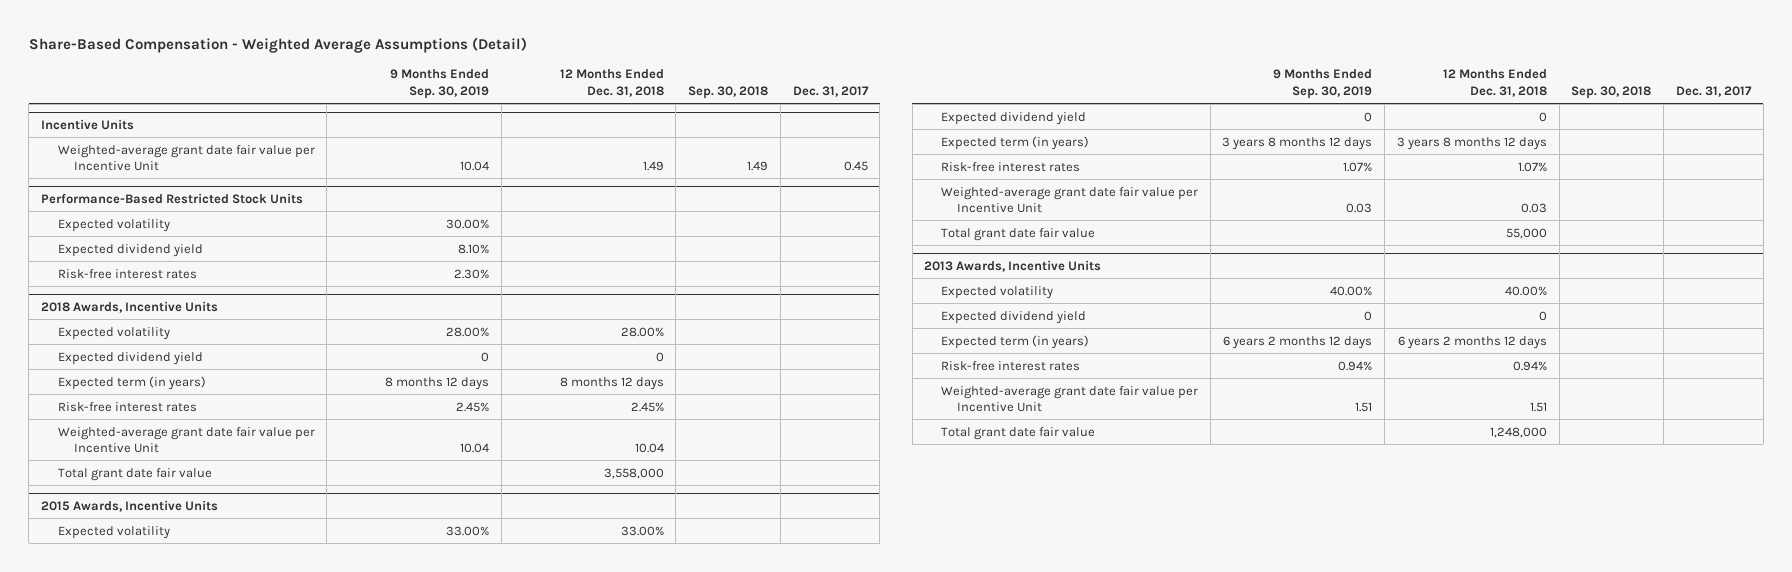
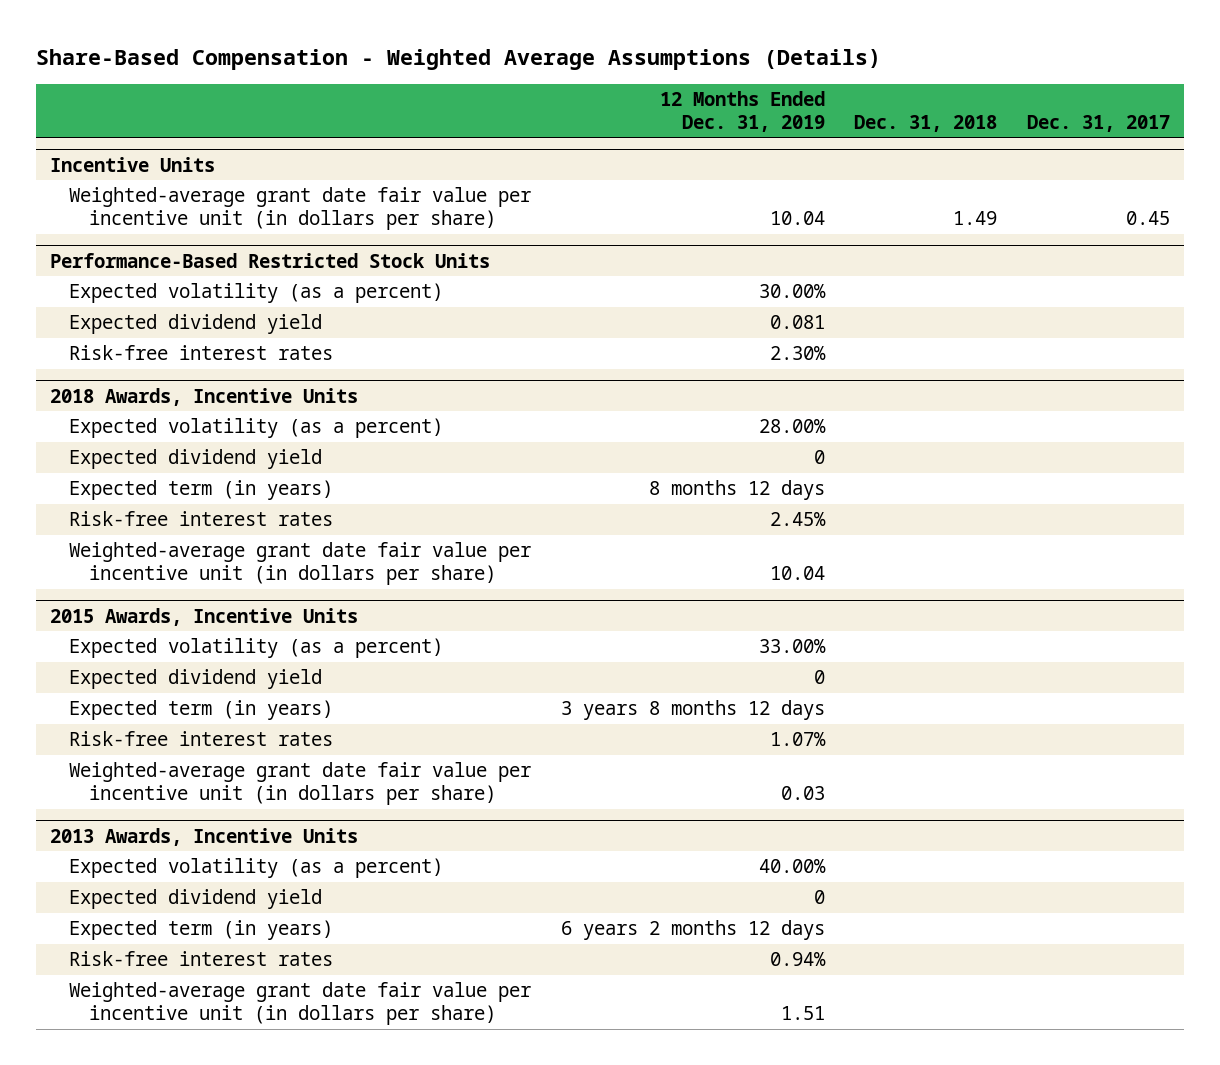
[28,36,527,53] Share-Based Compensation - Weighted Average Assumptions (Detail) -> [35,48,881,70] Share-Based Compensation - Weighted Average Assumptions (Details)
[390,69,490,99] 9 Months Ended Sep. 30, 2019 -> none
[559,69,664,97] 12 Months Ended Dec. 31, 2018 -> none
[688,85,769,99] Sep. 30, 2018 -> none
none -> [659,90,825,132] 12 Months Ended Dec. 31, 2019
none -> [854,114,998,132] Dec. 31, 2018
[57,144,315,172] Weighted-average grant date fair value per Incentive Unit -> [69,187,532,231] Weighted-average grant date fair value per incentive unit (in dollars per share)
[57,218,170,232] Expected volatility -> [69,283,444,304] Expected volatility (as a percent)
[57,326,170,340] Expected volatility -> [69,418,444,439] Expected volatility (as a percent)
[57,467,212,481] Total grant date fair value -> none
[57,426,315,454] Weighted-average grant date fair value per Incentive Unit -> [69,542,532,586] Weighted-average grant date fair value per incentive unit (in dollars per share)
[57,525,170,539] Expected volatility -> [69,638,444,659] Expected volatility (as a percent)
[940,227,1095,241] Total grant date fair value -> none
[940,186,1198,214] Weighted-average grant date fair value per Incentive Unit -> [69,762,532,806] Weighted-average grant date fair value per incentive unit (in dollars per share)
[940,285,1053,299] Expected volatility -> [69,858,444,879] Expected volatility (as a percent)
[940,426,1095,440] Total grant date fair value -> none
[940,385,1198,413] Weighted-average grant date fair value per Incentive Unit -> [69,982,532,1026] Weighted-average grant date fair value per incentive unit (in dollars per share)

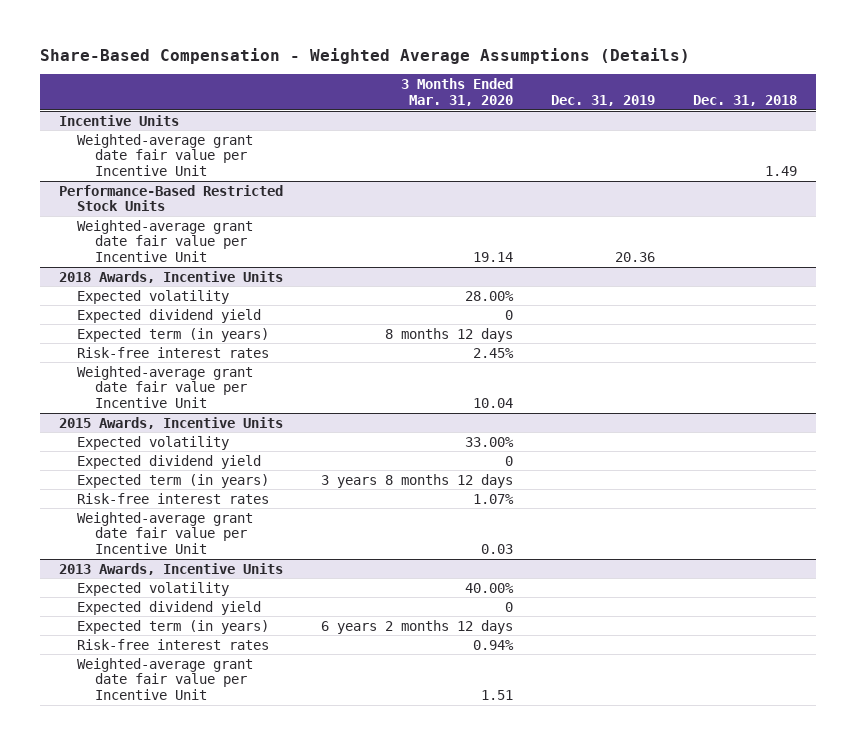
[659,90,825,132] 12 Months Ended Dec. 31, 2019 -> none
[1026,114,1170,132] Dec. 31, 2017 -> none
none -> [401,77,514,106] 3 Months Ended Mar. 31, 2020
none -> [551,94,656,106] Dec. 31, 2019
[69,187,532,231] Weighted-average grant date fair value per incentive unit (in dollars per share) -> [76,133,253,177] Weighted-average grant date fair value per Incentive Unit
[69,283,444,304] Expected volatility (as a percent) -> none
[69,314,323,335] Expected dividend yield -> none
[69,345,334,361] Risk-free interest rates -> none
none -> [76,219,253,263] Weighted-average grant date fair value per Incentive Unit
[69,418,444,439] Expected volatility (as a percent) -> [76,289,229,304] Expected volatility
[69,542,532,586] Weighted-average grant date fair value per incentive unit (in dollars per share) -> [76,365,253,409] Weighted-average grant date fair value per Incentive Unit
[69,638,444,659] Expected volatility (as a percent) -> [76,435,229,450] Expected volatility
[69,762,532,806] Weighted-average grant date fair value per incentive unit (in dollars per share) -> [76,511,253,555] Weighted-average grant date fair value per Incentive Unit
[69,858,444,879] Expected volatility (as a percent) -> [76,581,229,596] Expected volatility
[69,982,532,1026] Weighted-average grant date fair value per incentive unit (in dollars per share) -> [76,657,253,701] Weighted-average grant date fair value per Incentive Unit

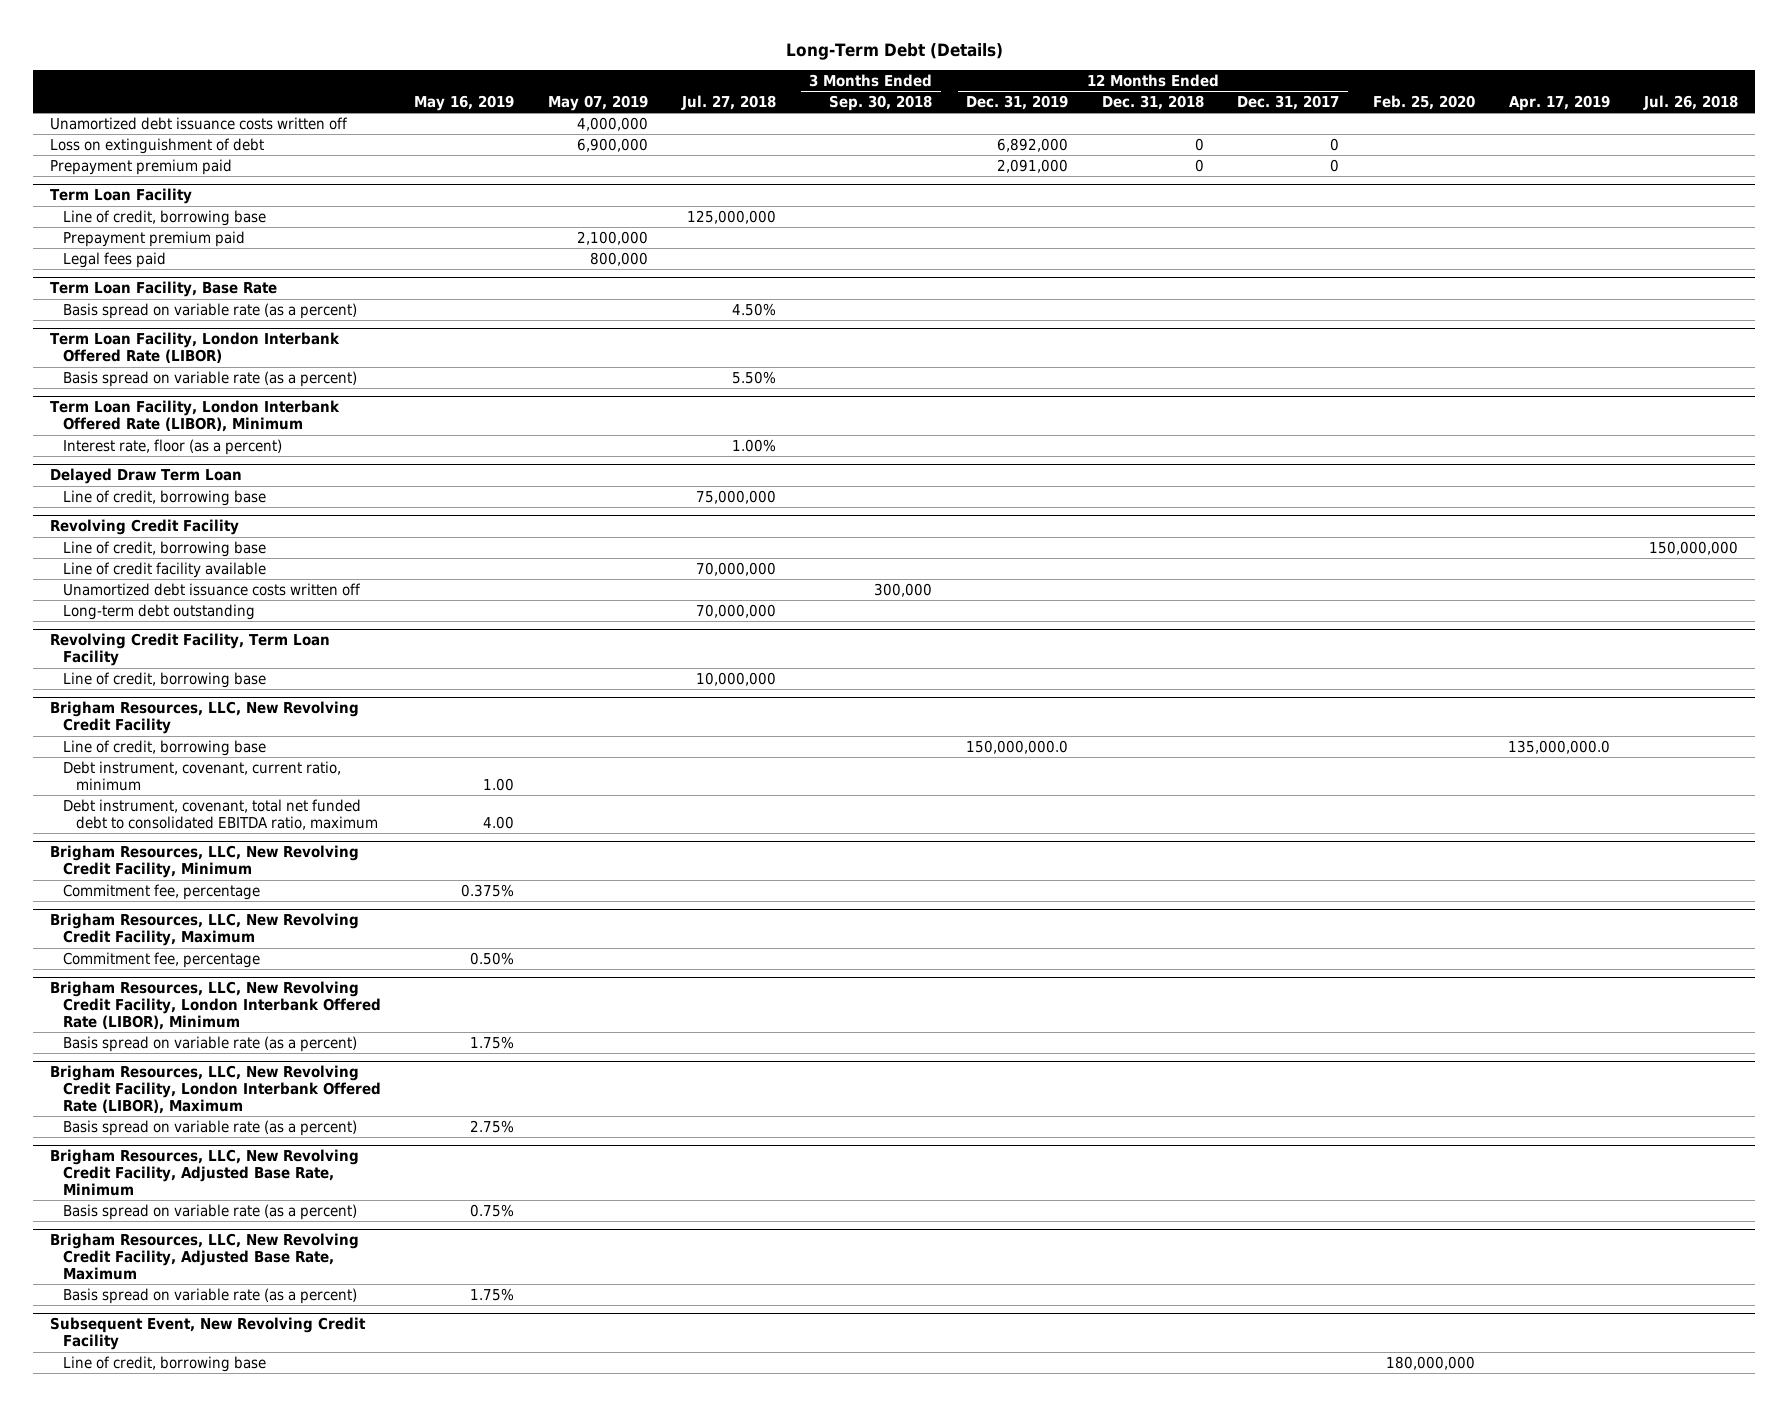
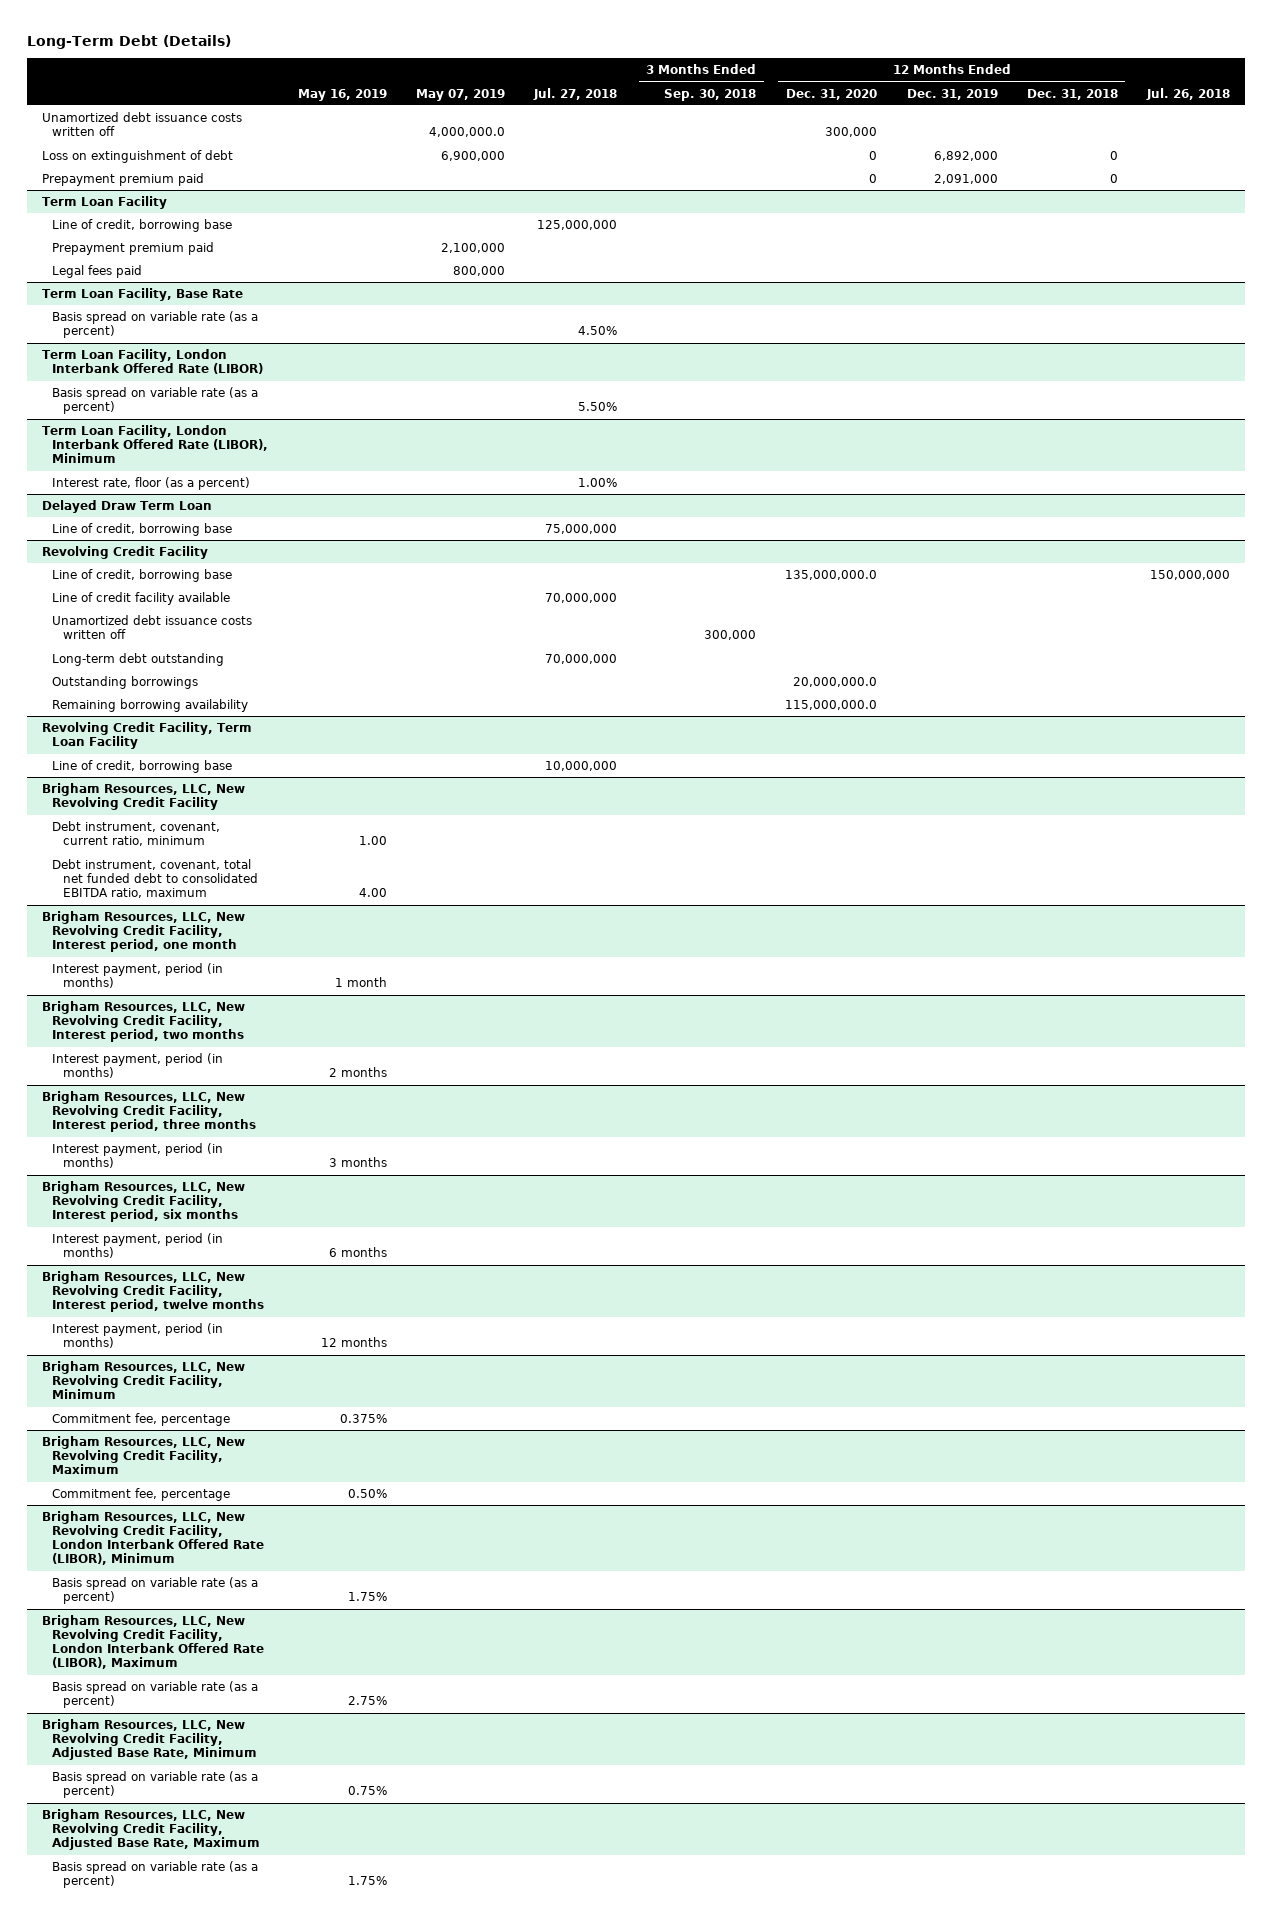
[1237,95,1340,111] Dec. 31, 2017 -> none
[1372,95,1475,111] Feb. 25, 2020 -> none
[1509,95,1611,112] Apr. 17, 2019 -> none
none -> [786,88,878,100] Dec. 31, 2020
[577,116,649,131] 4,000,000 -> [428,127,505,138] 4,000,000.0
none -> [52,676,199,690] Outstanding borrowings
none -> [52,699,249,713] Remaining borrowing availability
[62,739,266,756] Line of credit, borrowing base -> none
none -> [41,911,245,953] Brigham Resources, LLC, New Revolving Credit Facility, Interest period, one month
none -> [52,963,224,989] Interest payment, period (in months)
none -> [41,1001,245,1043] Brigham Resources, LLC, New Revolving Credit Facility, Interest period, two months
none -> [52,1053,224,1079] Interest payment, period (in months)
none -> [41,1091,257,1133] Brigham Resources, LLC, New Revolving Credit Facility, Interest period, three months
none -> [52,1143,224,1169] Interest payment, period (in months)
none -> [41,1181,245,1223] Brigham Resources, LLC, New Revolving Credit Facility, Interest period, six months
none -> [52,1233,224,1259] Interest payment, period (in months)
none -> [41,1271,265,1313] Brigham Resources, LLC, New Revolving Credit Facility, Interest period, twelve months
none -> [52,1323,224,1349] Interest payment, period (in months)
[49,1317,366,1351] Subsequent Event, New Revolving Credit Facility -> none
[62,1355,266,1372] Line of credit, borrowing base -> none

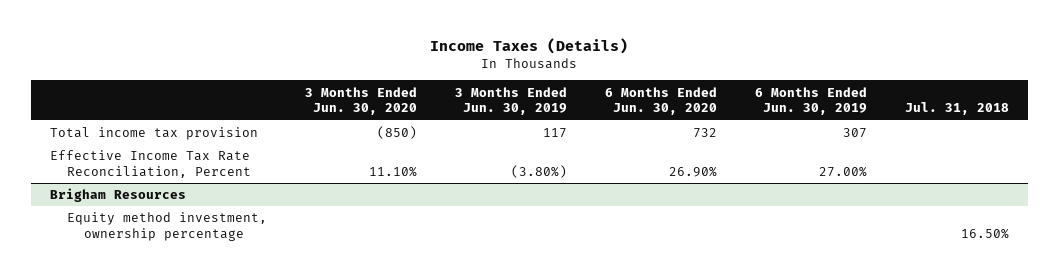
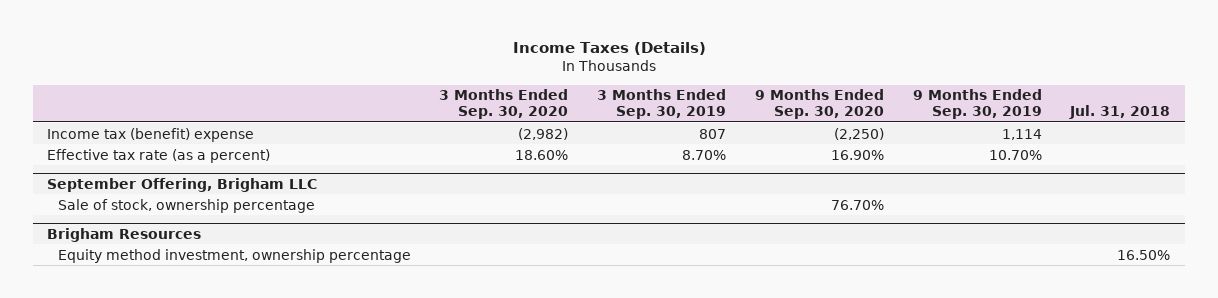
[304,86,417,116] 3 Months Ended Jun. 30, 2020 -> none
[454,86,567,116] 3 Months Ended Jun. 30, 2019 -> none
[604,86,717,116] 6 Months Ended Jun. 30, 2020 -> none
[754,86,867,116] 6 Months Ended Jun. 30, 2019 -> none
none -> [439,89,569,120] 3 Months Ended Sep. 30, 2020
none -> [597,89,727,120] 3 Months Ended Sep. 30, 2019
none -> [754,89,884,120] 9 Months Ended Sep. 30, 2020
none -> [912,89,1042,120] 9 Months Ended Sep. 30, 2019
[50,127,259,141] Total income tax provision -> [47,127,255,142] Income tax (benefit) expense
[50,150,251,179] Effective Income Tax Rate Reconciliation, Percent -> [47,148,271,163] Effective tax rate (as a percent)
none -> [47,177,318,192] September Offering, Brigham LLC
none -> [57,198,315,213] Sale of stock, ownership percentage

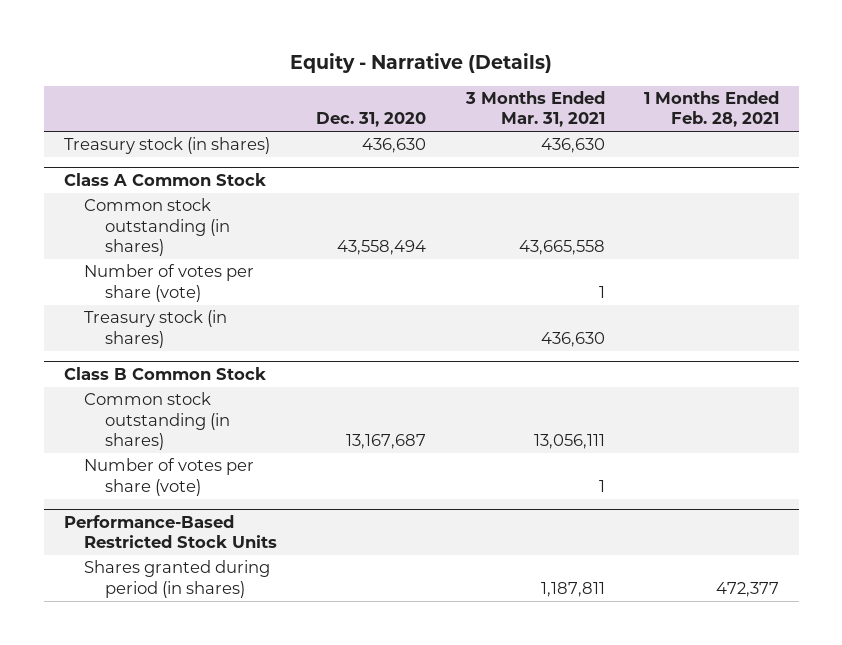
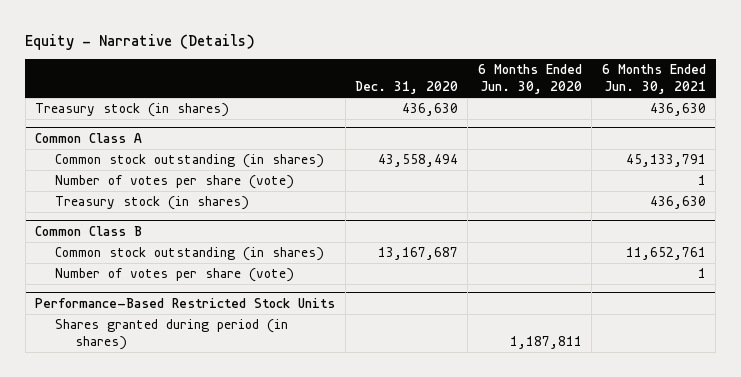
[464,91,605,128] 3 Months Ended Mar. 31, 2021 -> none
[643,91,779,128] 1 Months Ended Feb. 28, 2021 -> none
none -> [477,64,582,95] 6 Months Ended Jun. 30, 2020
none -> [601,64,706,95] 6 Months Ended Jun. 30, 2021
[63,172,266,186] Class A Common Stock -> [35,132,143,143] Common Class A
[63,366,266,380] Class B Common Stock -> [35,225,143,236] Common Class B

